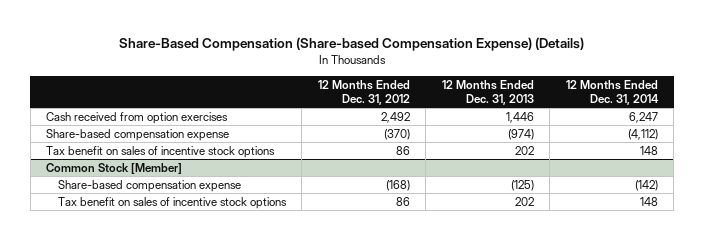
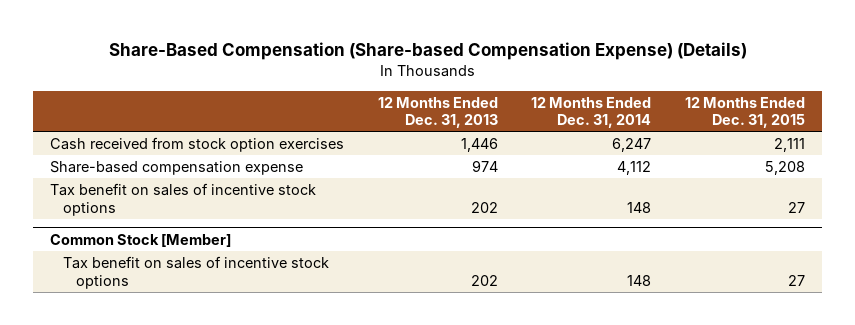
[317,80,410,105] 12 Months Ended Dec. 31, 2012 -> none
none -> [684,96,805,129] 12 Months Ended Dec. 31, 2015
[46,111,229,124] Cash received from option exercises -> [50,136,345,152] Cash received from stock option exercises
[507,128,534,140] (974) -> [471,159,498,172] 974
[627,128,658,140] (4,112) -> [617,160,652,175] 4,112
[57,179,241,192] Share-based compensation expense -> none

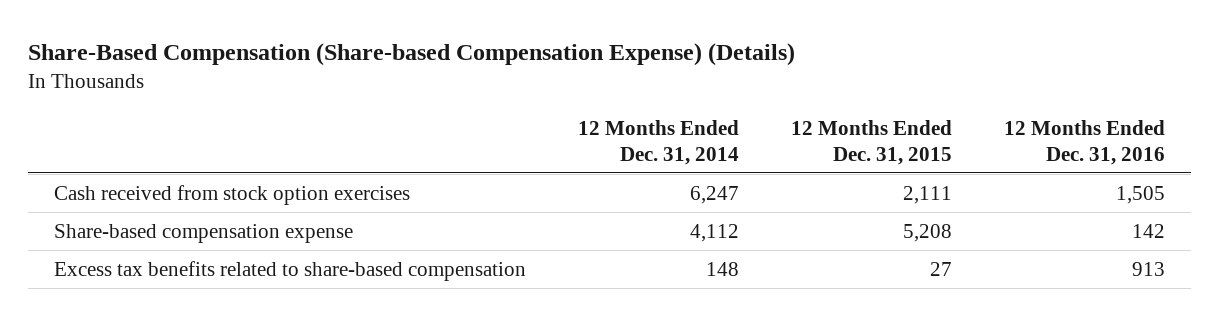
[377,96,498,129] 12 Months Ended Dec. 31, 2013 -> none
none -> [1003,119,1165,165] 12 Months Ended Dec. 31, 2016
[50,233,232,247] Common Stock [Member] -> none
[62,255,329,289] Tax benefit on sales of incentive stock options -> none
[50,182,317,216] Tax benefit on sales of incentive stock options -> [53,260,526,281] Excess tax benefits related to share-based compensation

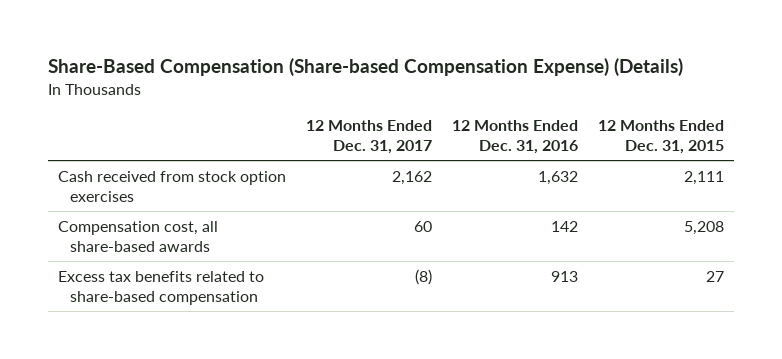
[577,119,739,165] 12 Months Ended Dec. 31, 2014 -> none
none -> [306,120,433,155] 12 Months Ended Dec. 31, 2017
[1115,185,1165,204] 1,505 -> [537,170,578,185] 1,632
[53,223,353,243] Share-based compensation expense -> [58,220,219,252] Compensation cost, all share-based awards

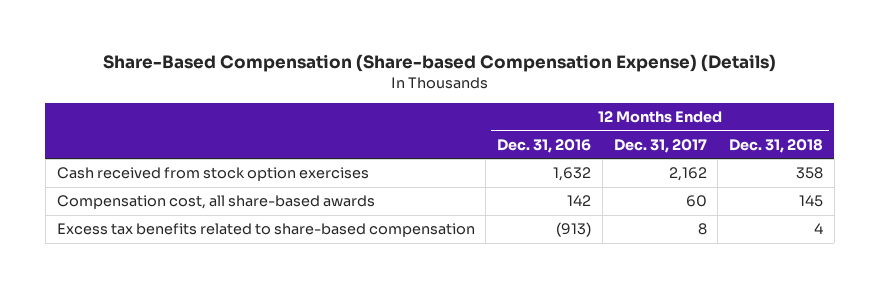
[597,120,724,155] 12 Months Ended Dec. 31, 2015 -> none
none -> [729,138,824,153] Dec. 31, 2018
[415,268,433,285] (8) -> [697,223,707,236] 8
[550,270,578,282] 913 -> [556,222,592,238] (913)

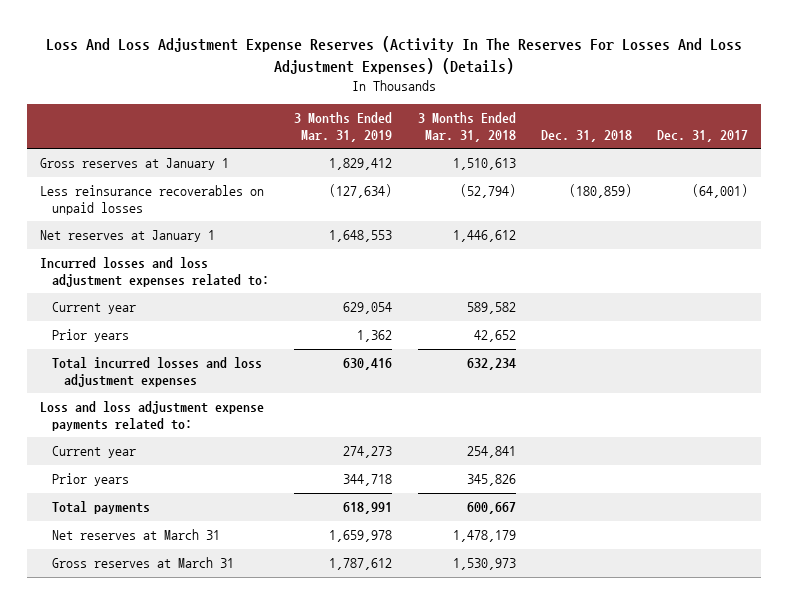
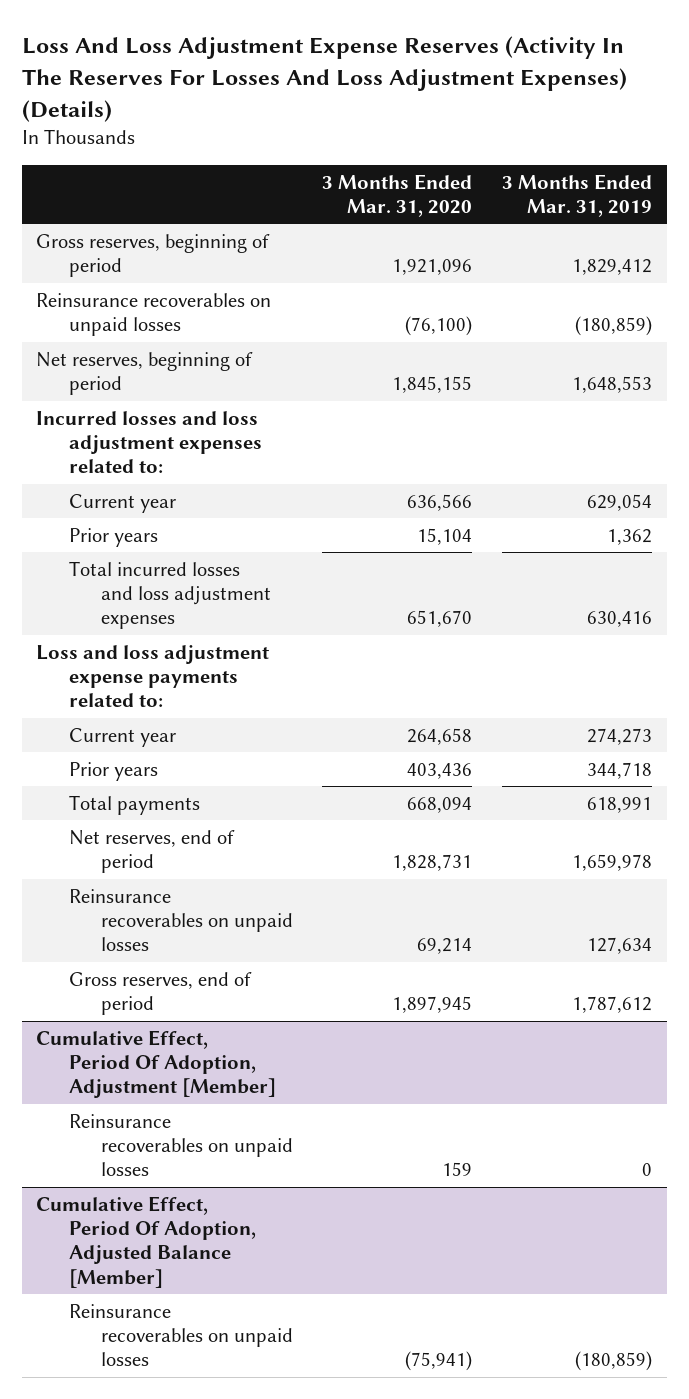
[417,112,516,142] 3 Months Ended Mar. 31, 2018 -> none
[540,129,632,142] Dec. 31, 2018 -> none
[657,129,749,142] Dec. 31, 2017 -> none
none -> [322,173,473,217] 3 Months Ended Mar. 31, 2020
[40,158,230,171] Gross reserves at January 1 -> [36,233,271,278] Gross reserves, beginning of period
[40,185,265,215] Less reinsurance recoverables on unpaid losses -> [36,292,272,337] Reinsurance recoverables on unpaid losses
[329,184,393,199] (127,634) -> [575,316,653,337] (180,859)
[40,230,216,243] Net reserves at January 1 -> [36,351,254,396] Net reserves, beginning of period
[51,529,220,541] Net reserves at March 31 -> [68,829,235,874] Net reserves, end of period
none -> [68,888,293,952] Reinsurance recoverables on unpaid losses
[51,557,234,569] Gross reserves at March 31 -> [68,971,252,1016] Gross reserves, end of period
none -> [36,1029,276,1099] Cumulative Effect, Period Of Adoption, Adjustment [Member]
none -> [68,1113,293,1177] Reinsurance recoverables on unpaid losses
none -> [36,1195,256,1288] Cumulative Effect, Period Of Adoption, Adjusted Balance [Member]
none -> [68,1303,293,1367] Reinsurance recoverables on unpaid losses

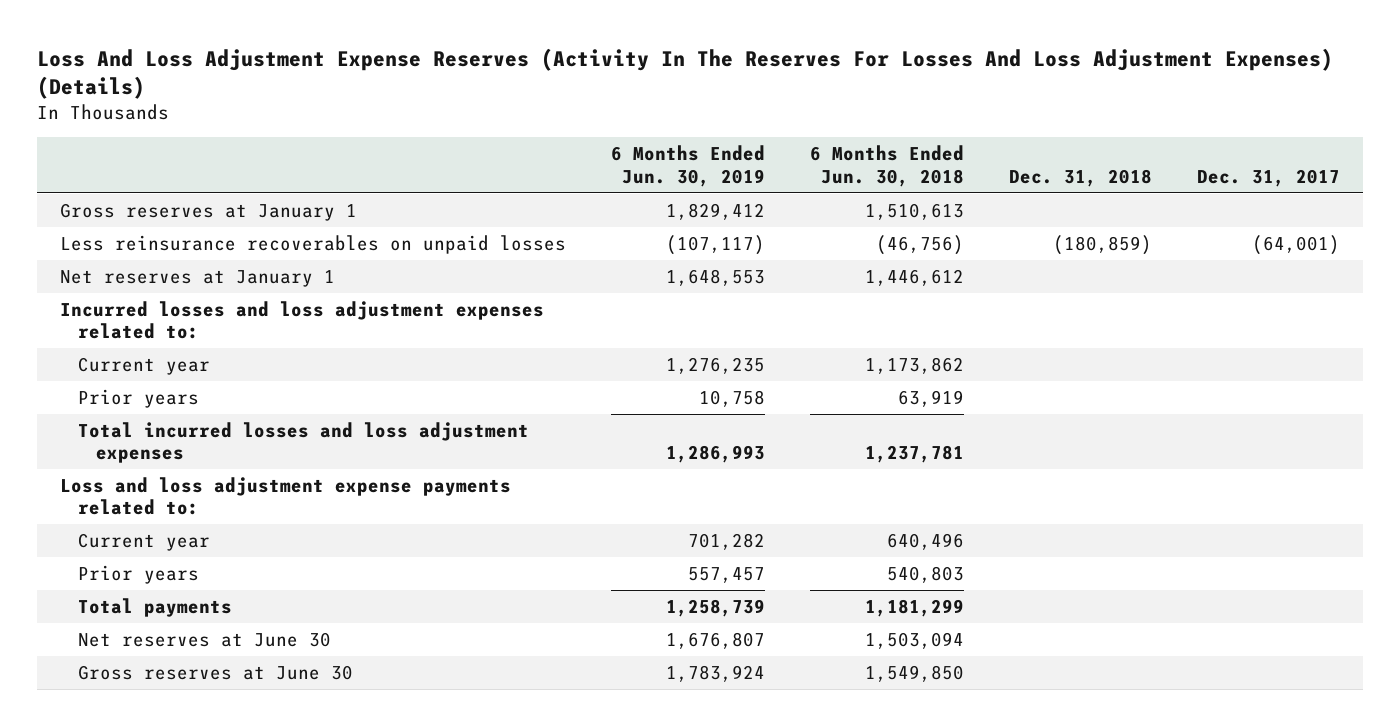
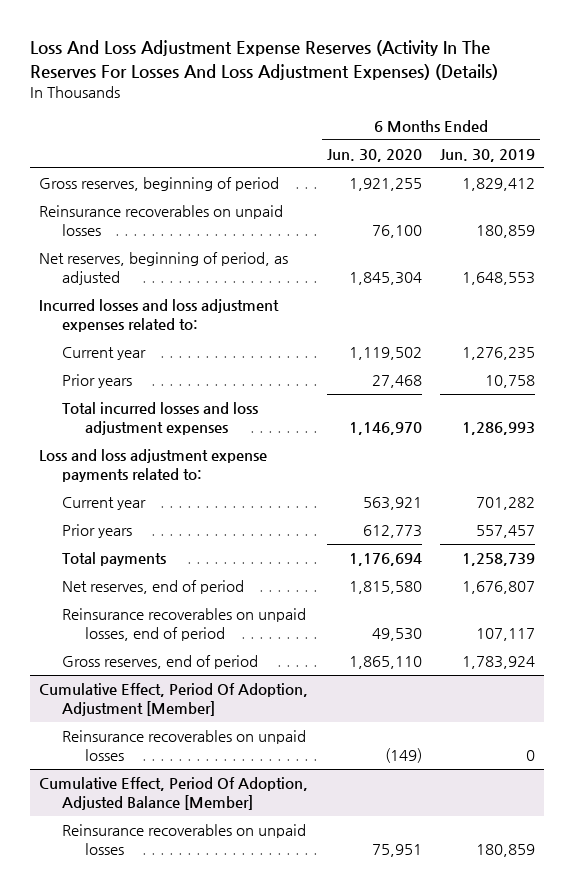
[809,145,964,187] 6 Months Ended Jun. 30, 2018 -> none
[1008,168,1152,187] Dec. 31, 2018 -> none
[1197,168,1341,187] Dec. 31, 2017 -> none
none -> [326,148,422,162] Jun. 30, 2020
[59,202,357,221] Gross reserves at January 1 -> [39,177,280,192] Gross reserves, beginning of period
[59,234,566,254] Less reinsurance recoverables on unpaid losses -> [39,205,284,237] Reinsurance recoverables on unpaid losses
[665,234,765,255] (107,117) -> [476,225,536,239] 180,859
[59,269,335,287] Net reserves at January 1 -> [39,252,289,286] Net reserves, beginning of period, as adjusted
[78,631,332,647] Net reserves at June 30 -> [62,580,245,595] Net reserves, end of period
none -> [62,608,307,642] Reinsurance recoverables on unpaid losses, end of period
[78,664,354,680] Gross reserves at June 30 -> [62,655,259,670] Gross reserves, end of period
none -> [39,683,309,717] Cumulative Effect, Period Of Adoption, Adjustment [Member]
none -> [62,730,307,762] Reinsurance recoverables on unpaid losses
none -> [39,777,309,811] Cumulative Effect, Period Of Adoption, Adjusted Balance [Member]
none -> [62,824,307,856] Reinsurance recoverables on unpaid losses

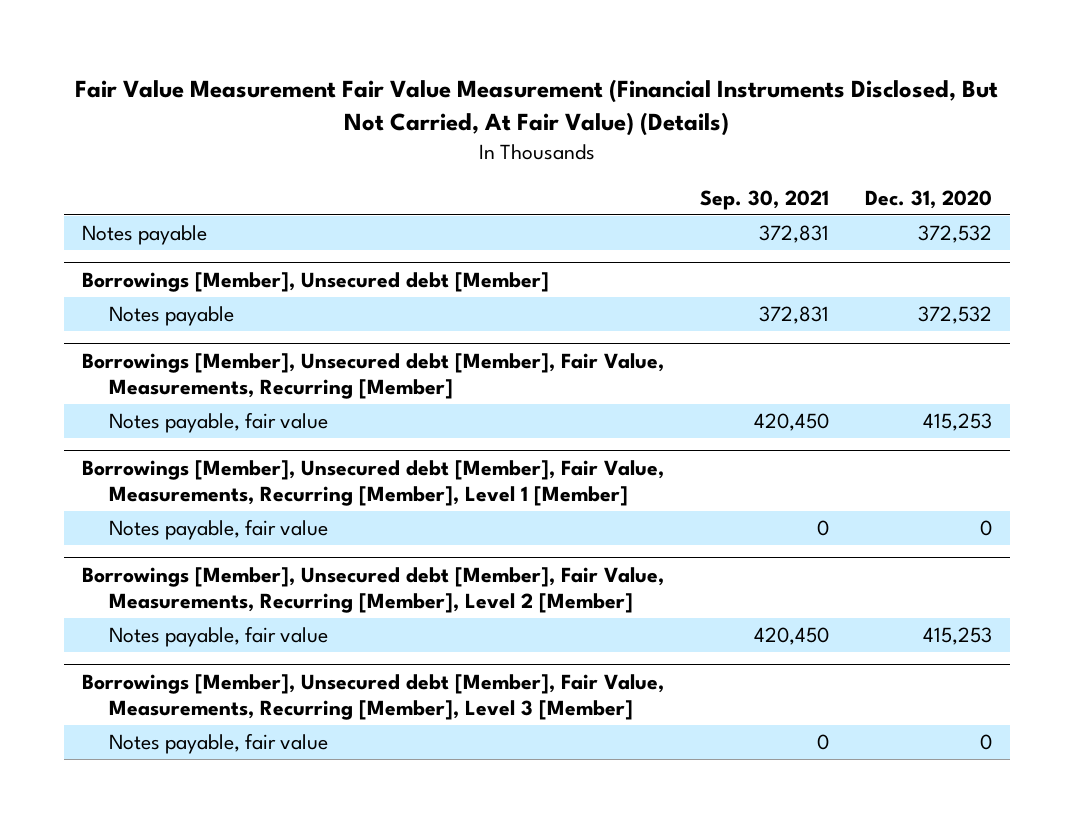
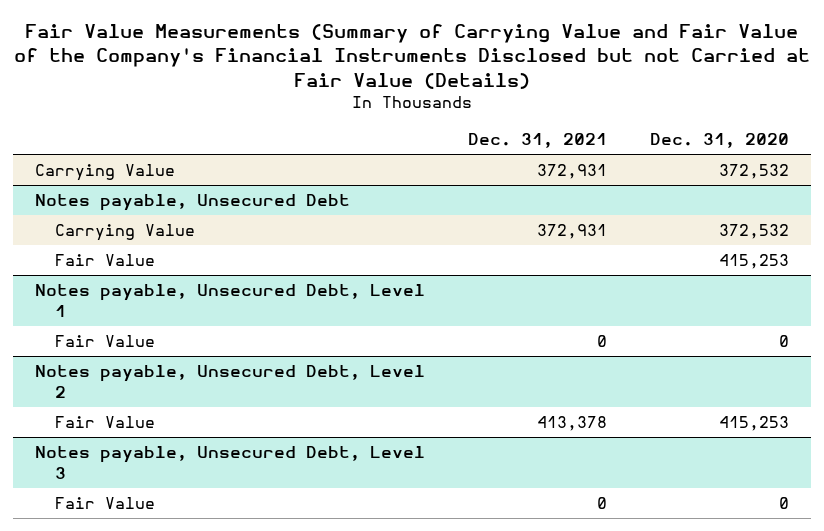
[74,78,998,137] Fair Value Measurement Fair Value Measurement (Financial Instruments Disclosed, But Not Carried, At Fair Value) (Details) -> [13,23,810,89] Fair Value Measurements (Summary of Carrying Value and Fair Value of the Company's Financial Instruments Disclosed but not Carried at Fair Value (Details)
[699,189,829,210] Sep. 30, 2021 -> none
none -> [467,133,607,149] Dec. 31, 2021
[81,272,549,293] Borrowings [Member], Unsecured debt [Member] -> none
[81,353,664,400] Borrowings [Member], Unsecured debt [Member], Fair Value, Measurements, Recurring [Member] -> none
[81,460,664,507] Borrowings [Member], Unsecured debt [Member], Fair Value, Measurements, Recurring [Member], Level 1 [Member] -> none
[81,567,664,614] Borrowings [Member], Unsecured debt [Member], Fair Value, Measurements, Recurring [Member], Level 2 [Member] -> none
[81,674,664,721] Borrowings [Member], Unsecured debt [Member], Fair Value, Measurements, Recurring [Member], Level 3 [Member] -> none
[81,225,207,246] Notes payable -> [34,164,175,182] Carrying Value
none -> [34,194,350,212] Notes payable, Unsecured Debt
[108,306,234,327] Notes payable -> [54,224,195,242] Carrying Value
[108,412,328,434] Notes payable, fair value -> [54,254,155,267] Fair Value
none -> [34,284,425,317] Notes payable, Unsecured Debt, Level 1
[108,519,328,541] Notes payable, fair value -> [54,335,155,348] Fair Value
none -> [34,365,425,398] Notes payable, Unsecured Debt, Level 2
[108,626,328,648] Notes payable, fair value -> [54,416,155,429] Fair Value
none -> [34,446,425,479] Notes payable, Unsecured Debt, Level 3
[108,733,328,755] Notes payable, fair value -> [54,497,155,510] Fair Value

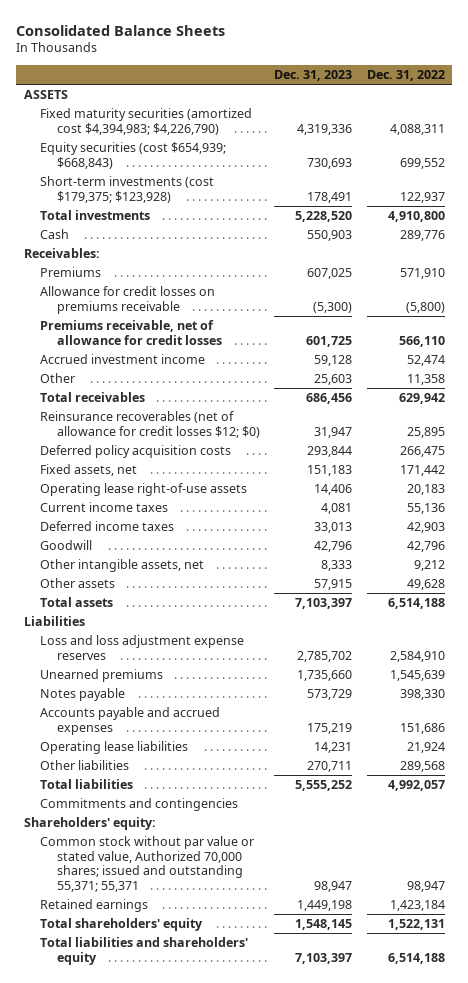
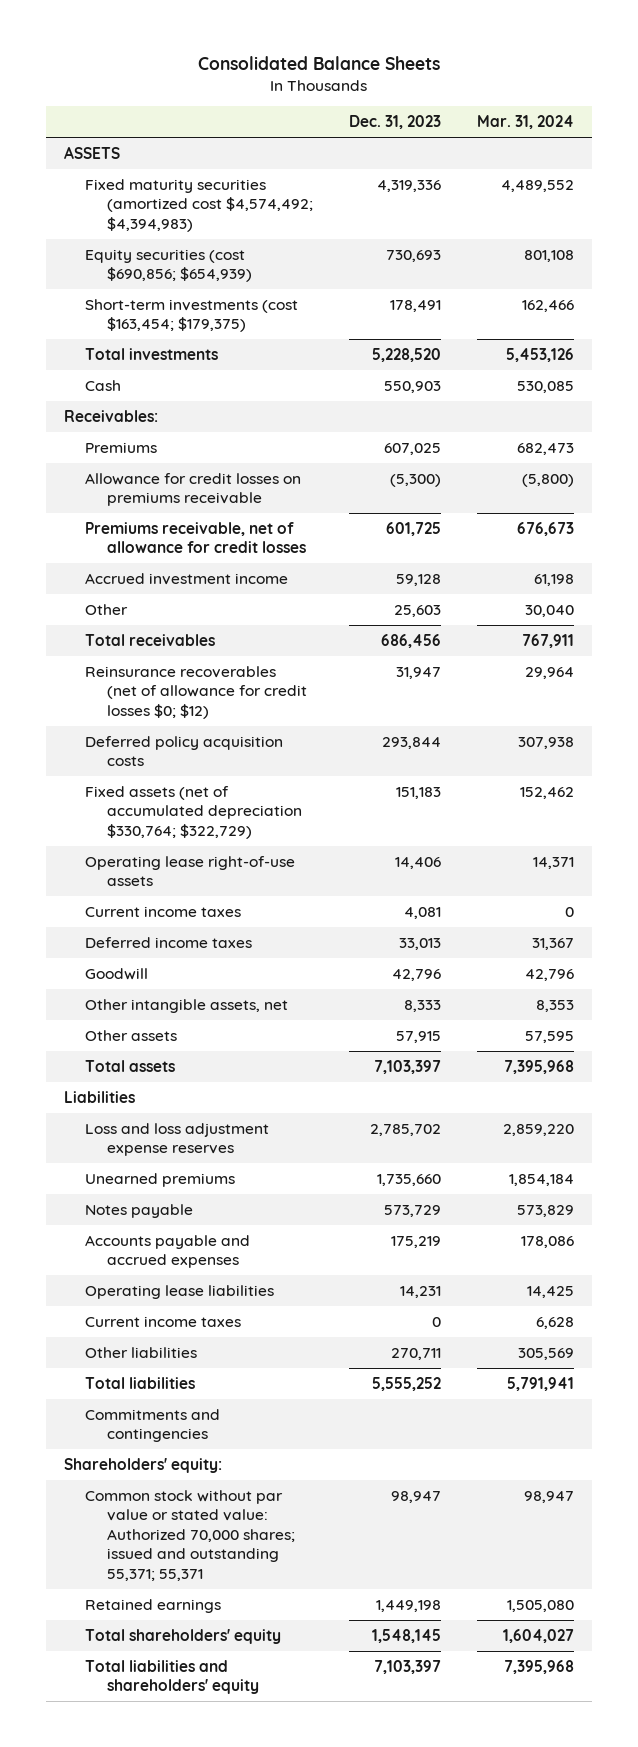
[366,70,445,82] Dec. 31, 2022 -> none
none -> [477,115,575,130] Mar. 31, 2024
[40,108,253,135] Fixed maturity securities (amortized cost $4,394,983; $4,226,790) -> [85,178,313,232] Fixed maturity securities (amortized cost $4,574,492; $4,394,983)
[40,142,227,169] Equity securities (cost $654,939; $668,843) -> [85,248,252,283] Equity securities (cost $690,856; $654,939)
[40,176,215,203] Short-term investments (cost $179,375; $123,928) -> [85,298,299,333] Short-term investments (cost $163,454; $179,375)
[40,411,260,438] Reinsurance recoverables (net of allowance for credit losses $12; $0) -> [85,665,307,719] Reinsurance recoverables (net of allowance for credit losses $0; $12)
[40,464,138,477] Fixed assets, net -> [85,785,302,839] Fixed assets (net of accumulated depreciation $330,764; $322,729)
none -> [85,1315,242,1327] Current income taxes
[40,836,255,892] Common stock without par value or stated value, Authorized 70,000 shares; issued and outstanding 55,371; 55,371 -> [85,1489,295,1581] Common stock without par value or stated value: Authorized 70,000 shares; issued and outstanding 55,371; 55,371

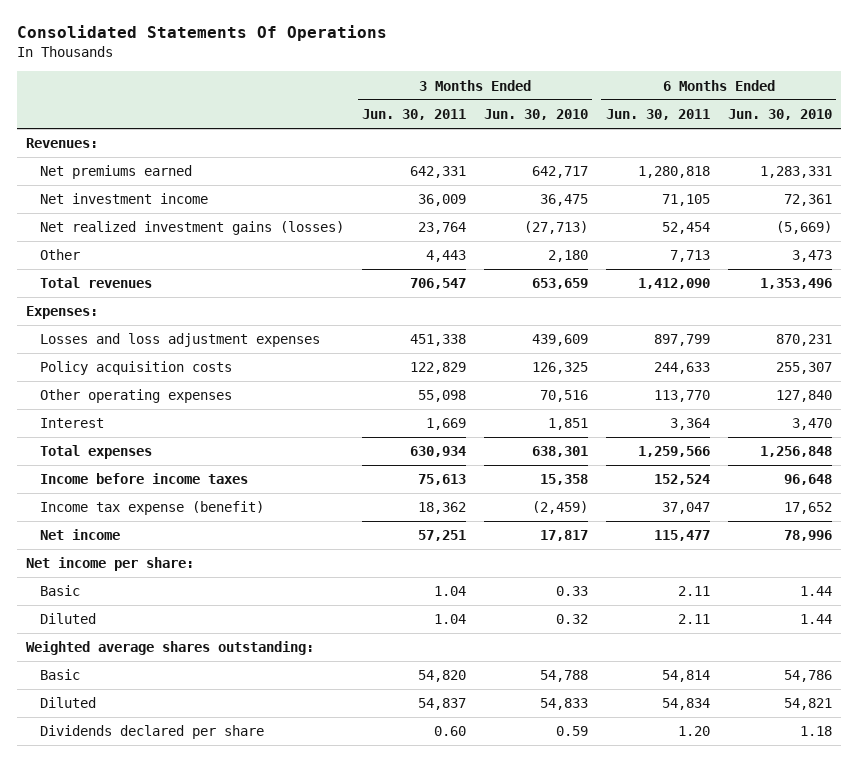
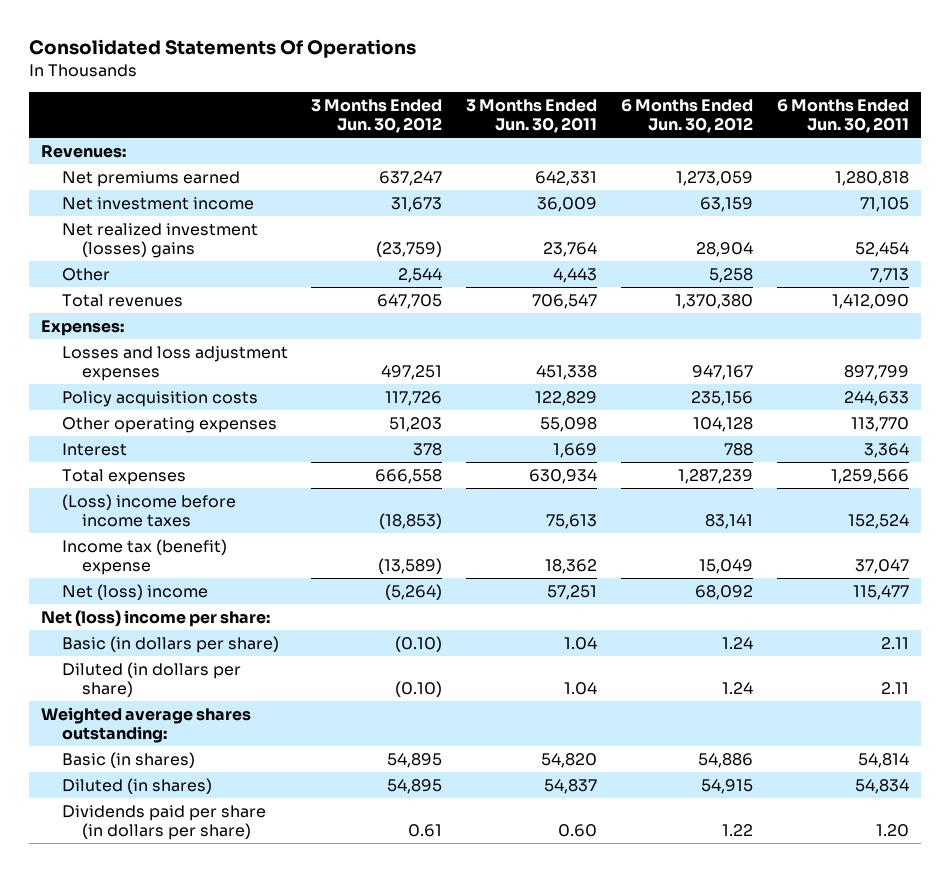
[483,109,588,121] Jun. 30, 2010 -> none
[727,109,832,121] Jun. 30, 2010 -> none
none -> [311,99,443,134] 3 Months Ended Jun. 30, 2012
none -> [621,99,754,134] 6 Months Ended Jun. 30, 2012
[40,221,345,236] Net realized investment gains (losses) -> [61,223,258,258] Net realized investment (losses) gains
[40,473,249,485] Income before income taxes -> [61,494,236,527] (Loss) income before income taxes
[40,501,265,516] Income tax expense (benefit) -> [61,539,227,575] Income tax (benefit) expense
[40,529,121,541] Net income -> [61,584,208,601] Net (loss) income
[25,557,194,572] Net income per share: -> [40,610,270,628] Net (loss) income per share:
[40,585,81,597] Basic -> [61,636,279,654] Basic (in dollars per share)
[40,613,97,625] Diluted -> [61,662,241,697] Diluted (in dollars per share)
[40,669,81,681] Basic -> [61,752,195,769] Basic (in shares)
[40,697,97,709] Diluted -> [61,778,212,795] Diluted (in shares)
[40,725,265,740] Dividends declared per share -> [61,805,266,840] Dividends paid per share (in dollars per share)

